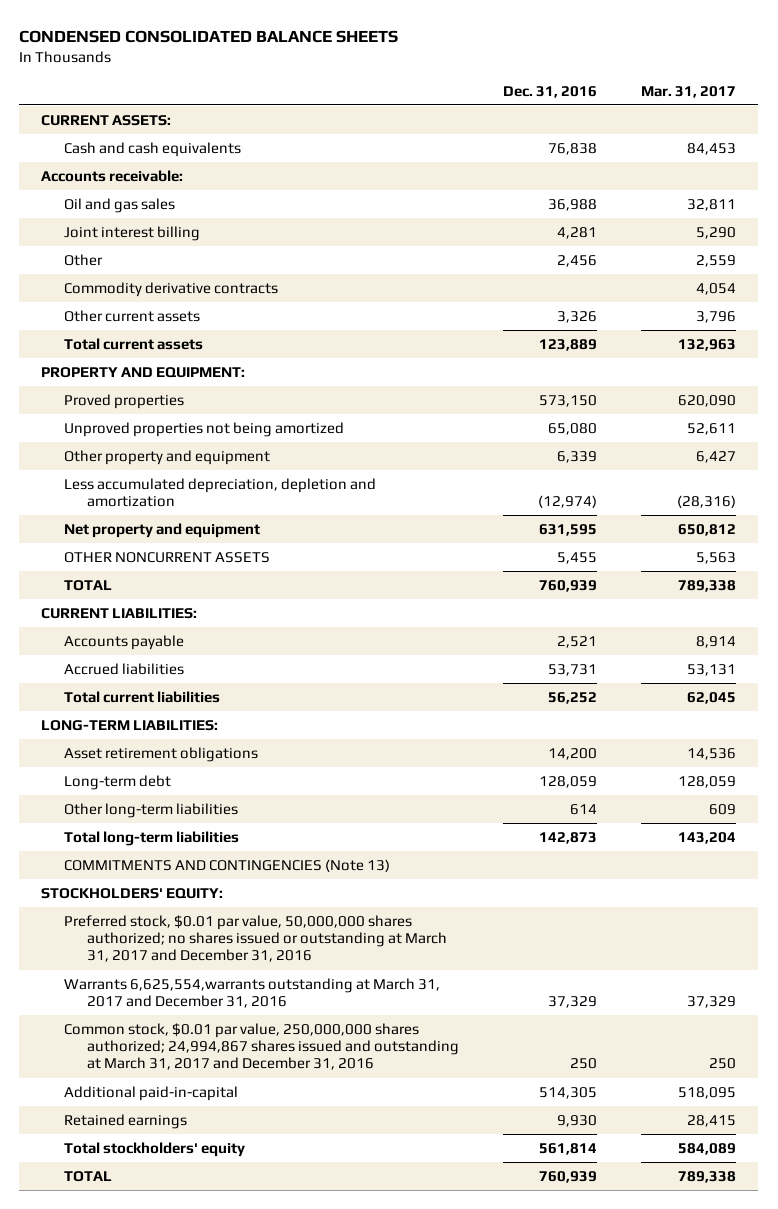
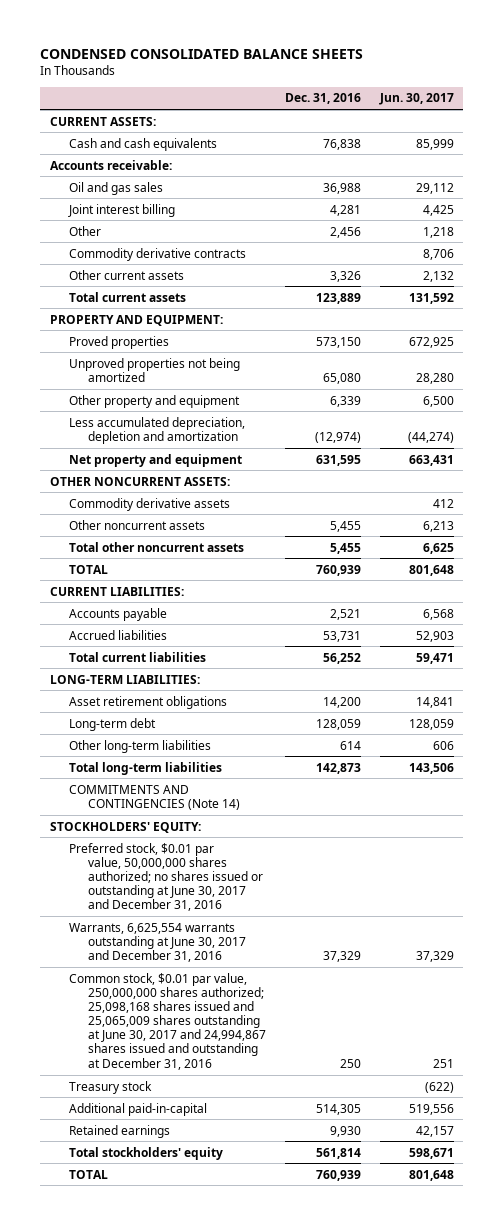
[641,85,737,98] Mar. 31, 2017 -> none
none -> [378,93,454,106] Jun. 30, 2017
none -> [49,476,230,486] OTHER NONCURRENT ASSETS:
none -> [68,497,230,511] Commodity derivative assets
[64,551,271,563] OTHER NONCURRENT ASSETS -> [68,519,205,530] Other noncurrent assets
none -> [68,541,244,552] Total other noncurrent assets
[64,858,391,872] COMMITMENTS AND CONTINGENCIES (Note 13) -> [68,784,240,810] COMMITMENTS AND CONTINGENCIES (Note 14)
[64,914,447,963] Preferred stock, $0.01 par value, 50,000,000 shares authorized; no shares issued or outstanding at March 31, 2017 and December 31, 2016 -> [68,842,263,912] Preferred stock, $0.01 par value, 50,000,000 shares authorized; no shares issued or outstanding at June 30, 2017 and December 31, 2016
[64,977,441,1009] Warrants 6,625,554,warrants outstanding at March 31, 2017 and December 31, 2016 -> [68,922,246,962] Warrants, 6,625,554 warrants outstanding at June 30, 2017 and December 31, 2016
[64,1022,459,1071] Common stock, $0.01 par value, 250,000,000 shares authorized; 24,994,867 shares issued and outstanding at March 31, 2017 and December 31, 2016 -> [68,972,266,1070] Common stock, $0.01 par value, 250,000,000 shares authorized; 25,098,168 shares issued and 25,065,009 shares outstanding at June 30, 2017 and 24,994,867 shares issued and outstanding at December 31, 2016
none -> [68,1080,152,1094] Treasury stock

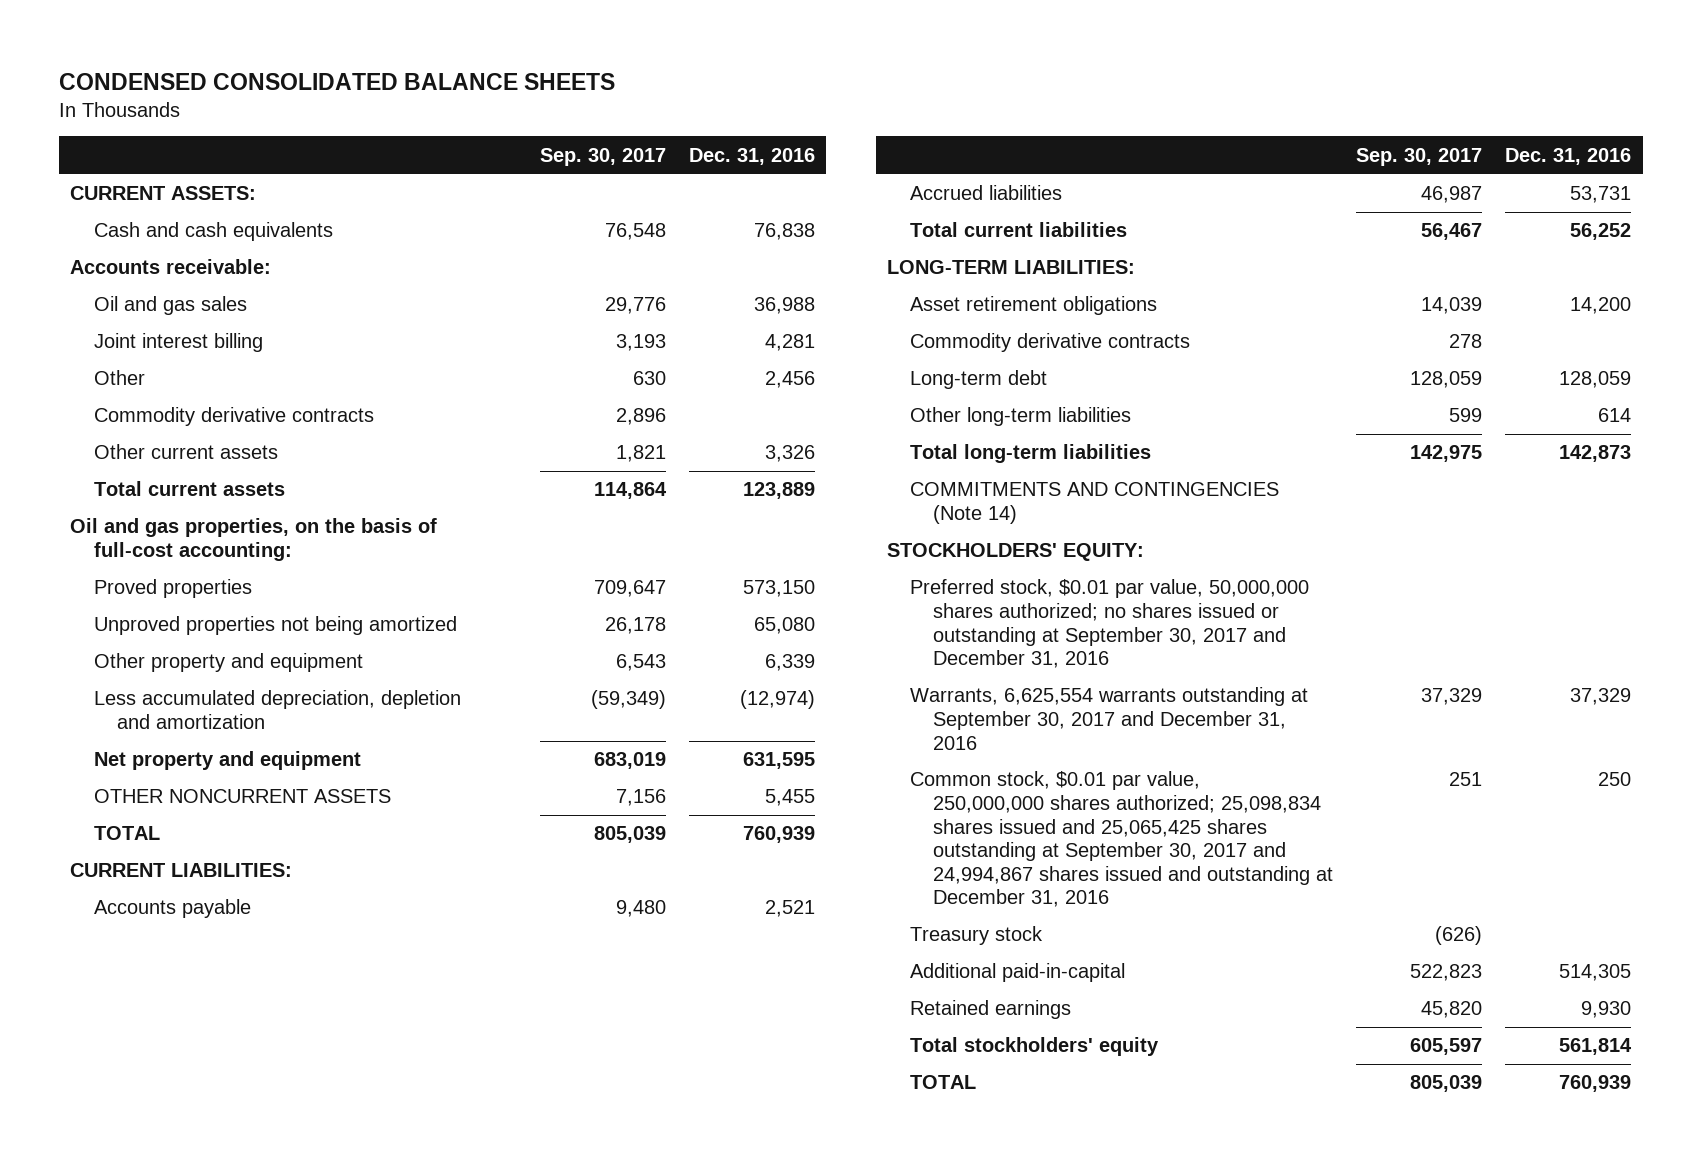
[378,93,454,106] Jun. 30, 2017 -> none
none -> [539,147,666,166] Sep. 30, 2017
[49,314,223,326] PROPERTY AND EQUIPMENT: -> none
none -> [70,518,438,562] Oil and gas properties, on the basis of full-cost accounting:
[49,476,230,486] OTHER NONCURRENT ASSETS: -> none
[68,497,230,511] Commodity derivative assets -> none
[68,541,244,552] Total other noncurrent assets -> none
[68,519,205,530] Other noncurrent assets -> [93,789,391,804] OTHER NONCURRENT ASSETS
none -> [910,333,1191,353] Commodity derivative contracts
[68,842,263,912] Preferred stock, $0.01 par value, 50,000,000 shares authorized; no shares issued or outstanding at June 30, 2017 and December 31, 2016 -> [910,579,1310,669] Preferred stock, $0.01 par value, 50,000,000 shares authorized; no shares issued or outstanding at September 30, 2017 and December 31, 2016
[68,922,246,962] Warrants, 6,625,554 warrants outstanding at June 30, 2017 and December 31, 2016 -> [910,687,1309,750] Warrants, 6,625,554 warrants outstanding at September 30, 2017 and December 31, 2016
[68,972,266,1070] Common stock, $0.01 par value, 250,000,000 shares authorized; 25,098,168 shares issued and 25,065,009 shares outstanding at June 30, 2017 and 24,994,867 shares issued and outstanding at December 31, 2016 -> [910,771,1334,908] Common stock, $0.01 par value, 250,000,000 shares authorized; 25,098,834 shares issued and 25,065,425 shares outstanding at September 30, 2017 and 24,994,867 shares issued and outstanding at December 31, 2016

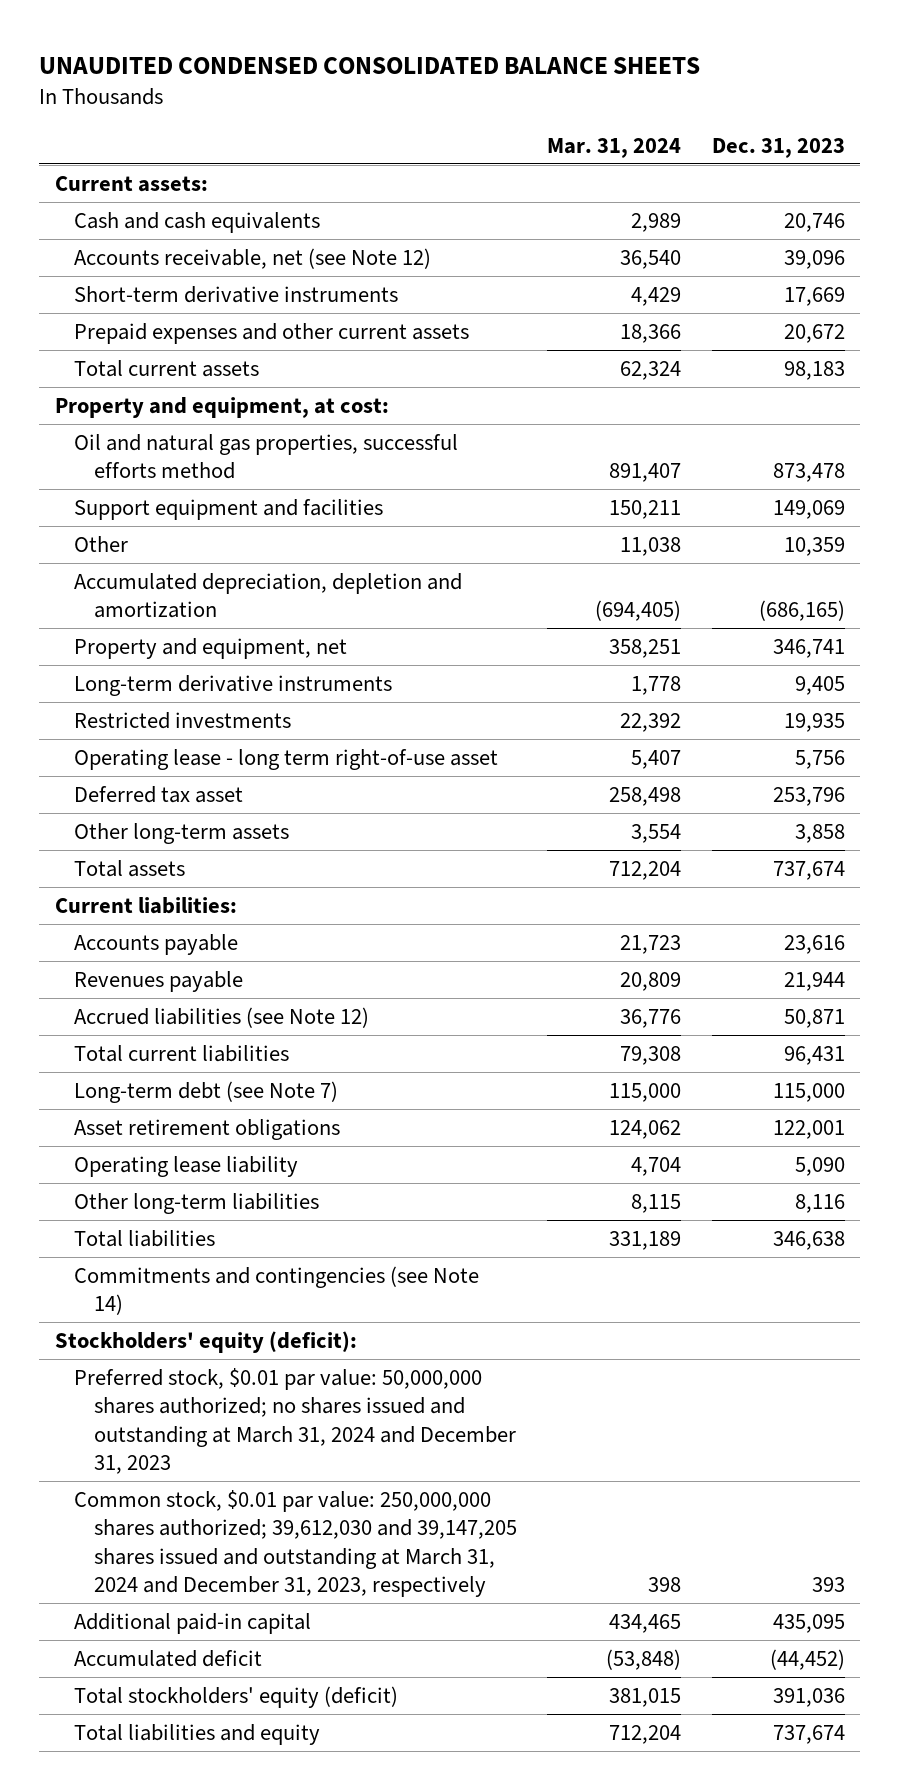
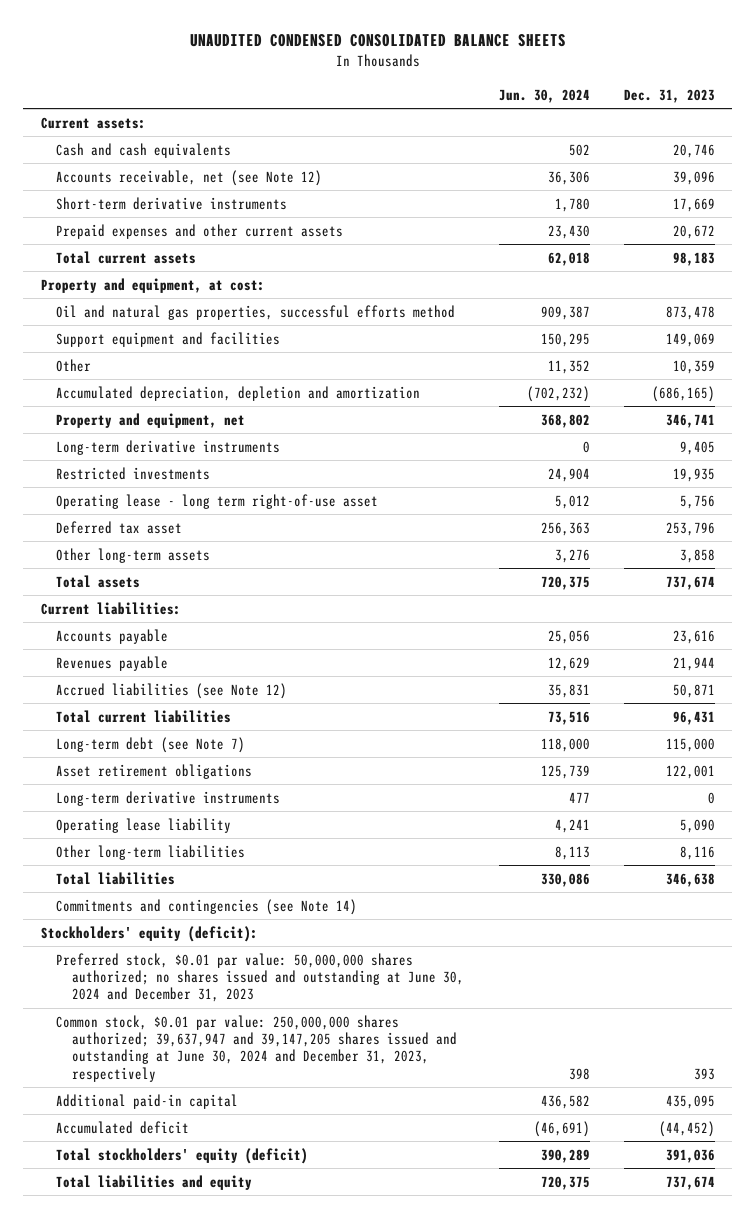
[547,137,682,158] Mar. 31, 2024 -> none
none -> [498,88,590,103] Jun. 30, 2024
none -> [56,790,281,806] Long-term derivative instruments
[74,1367,516,1475] Preferred stock, $0.01 par value: 50,000,000 shares authorized; no shares issued and outstanding at March 31, 2024 and December 31, 2023 -> [56,952,464,1003] Preferred stock, $0.01 par value: 50,000,000 shares authorized; no shares issued and outstanding at June 30, 2024 and December 31, 2023
[74,1489,517,1598] Common stock, $0.01 par value: 250,000,000 shares authorized; 39,612,030 and 39,147,205 shares issued and outstanding at March 31, 2024 and December 31, 2023, respectively -> [56,1014,457,1082] Common stock, $0.01 par value: 250,000,000 shares authorized; 39,637,947 and 39,147,205 shares issued and outstanding at June 30, 2024 and December 31, 2023, respectively

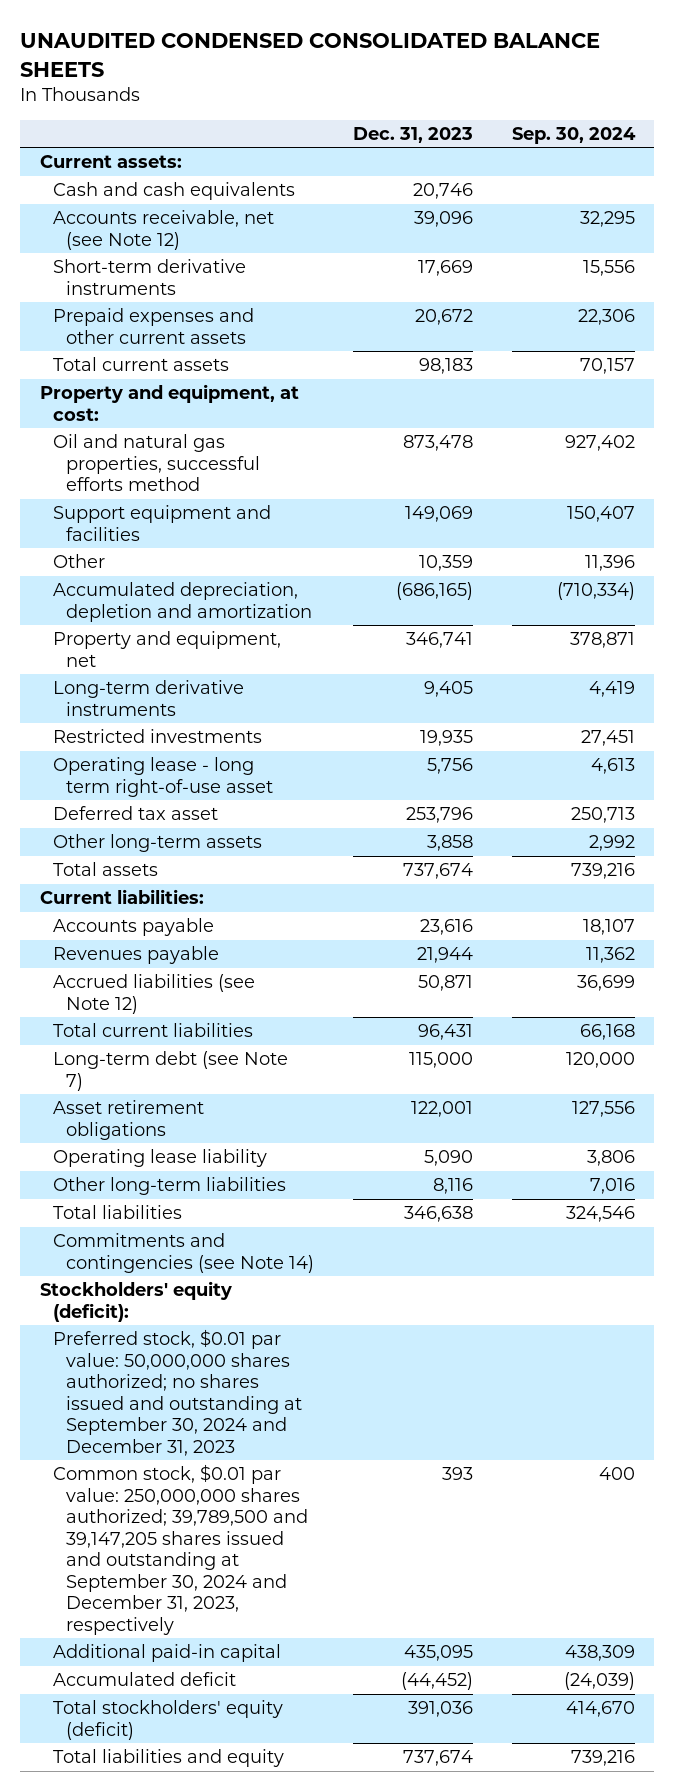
[498,88,590,103] Jun. 30, 2024 -> none
none -> [511,126,636,144] Sep. 30, 2024
[56,790,281,806] Long-term derivative instruments -> none
[56,952,464,1003] Preferred stock, $0.01 par value: 50,000,000 shares authorized; no shares issued and outstanding at June 30, 2024 and December 31, 2023 -> [52,1329,303,1456] Preferred stock, $0.01 par value: 50,000,000 shares authorized; no shares issued and outstanding at September 30, 2024 and December 31, 2023
[56,1014,457,1082] Common stock, $0.01 par value: 250,000,000 shares authorized; 39,637,947 and 39,147,205 shares issued and outstanding at June 30, 2024 and December 31, 2023, respectively -> [52,1464,309,1635] Common stock, $0.01 par value: 250,000,000 shares authorized; 39,789,500 and 39,147,205 shares issued and outstanding at September 30, 2024 and December 31, 2023, respectively

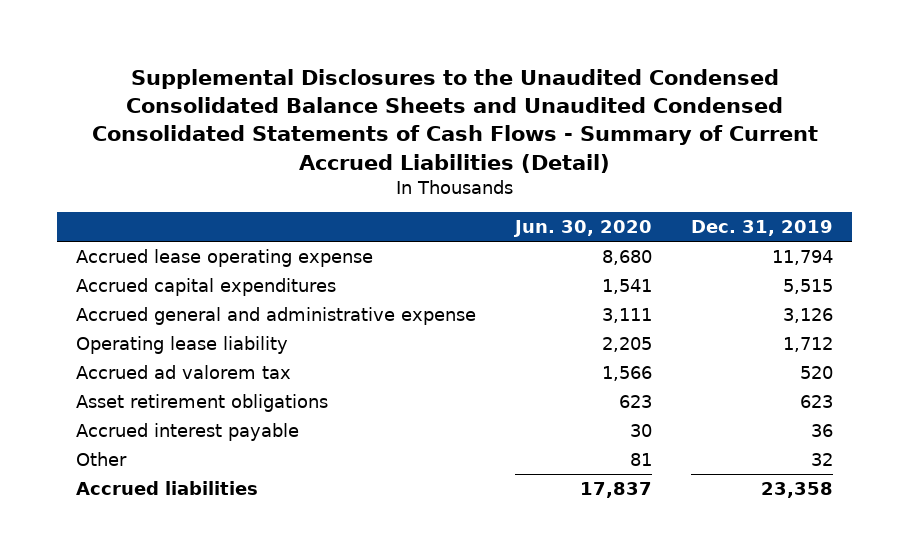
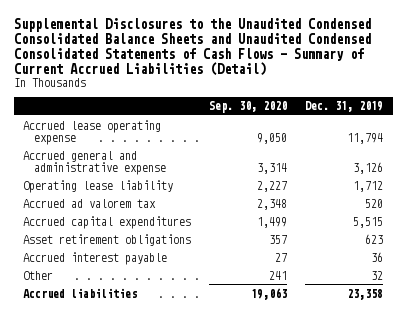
[513,220,653,238] Jun. 30, 2020 -> none
none -> [209,101,288,114] Sep. 30, 2020
[76,278,337,297] Accrued capital expenditures -> [23,215,192,229] Accrued capital expenditures

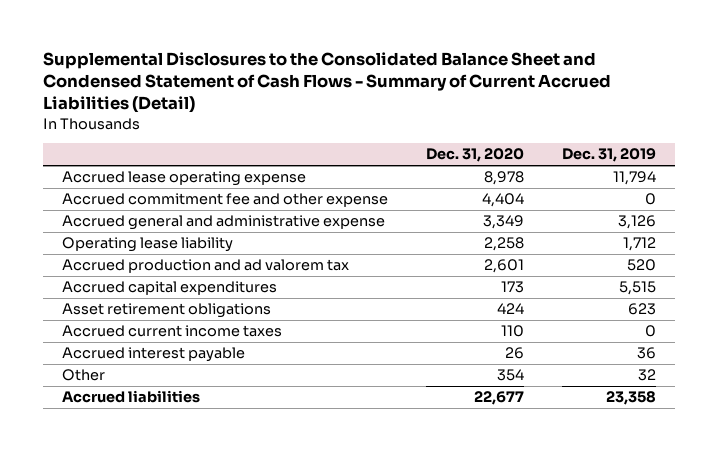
[13,17,371,76] Supplemental Disclosures to the Unaudited Condensed Consolidated Balance Sheets and Unaudited Condensed Consolidated Statements of Cash Flows - Summary of Current Accrued Liabilities (Detail) -> [42,52,611,114] Supplemental Disclosures to the Consolidated Balance Sheet and Condensed Statement of Cash Flows - Summary of Current Accrued Liabilities (Detail)
[209,101,288,114] Sep. 30, 2020 -> none
none -> [425,148,524,163] Dec. 31, 2020
none -> [61,193,388,208] Accrued commitment fee and other expense
[23,198,157,208] Accrued ad valorem tax -> [61,259,349,274] Accrued production and ad valorem tax
none -> [61,325,282,338] Accrued current income taxes

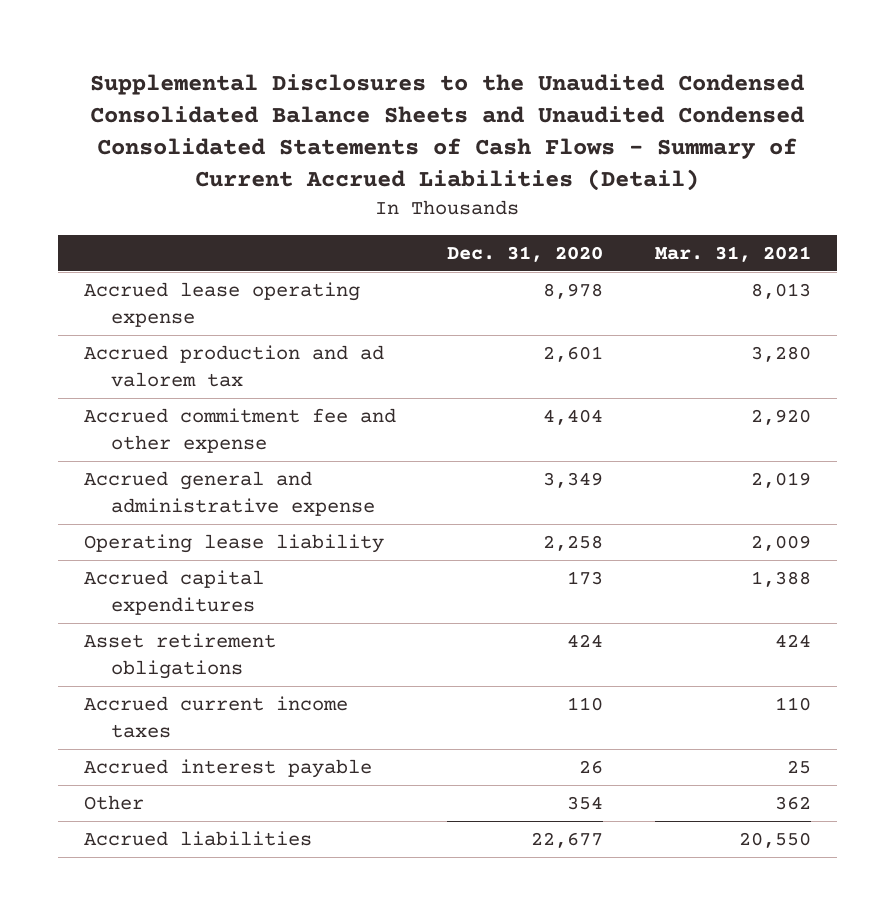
[42,52,611,114] Supplemental Disclosures to the Consolidated Balance Sheet and Condensed Statement of Cash Flows - Summary of Current Accrued Liabilities (Detail) -> [90,74,805,192] Supplemental Disclosures to the Unaudited Condensed Consolidated Balance Sheets and Unaudited Condensed Consolidated Statements of Cash Flows - Summary of Current Accrued Liabilities (Detail)
[562,148,657,163] Dec. 31, 2019 -> none
none -> [654,245,811,262] Mar. 31, 2021
[61,259,349,274] Accrued production and ad valorem tax -> [83,345,384,387] Accrued production and ad valorem tax

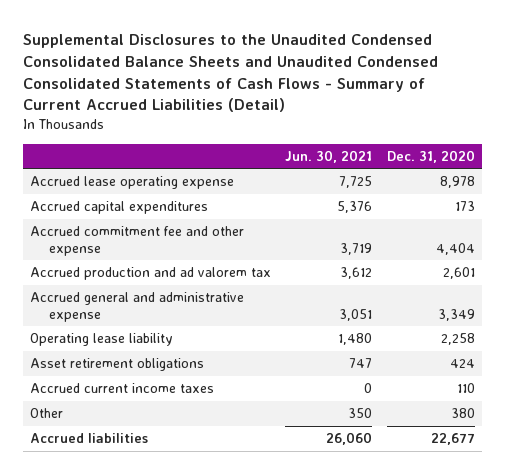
[654,245,811,262] Mar. 31, 2021 -> none
none -> [285,149,373,163] Jun. 30, 2021
[83,570,264,615] Accrued capital expenditures -> [30,201,209,215] Accrued capital expenditures
[83,345,384,387] Accrued production and ad valorem tax -> [30,267,272,281] Accrued production and ad valorem tax
[83,759,372,779] Accrued interest payable -> none
[567,796,604,811] 354 -> [450,408,475,419] 380

